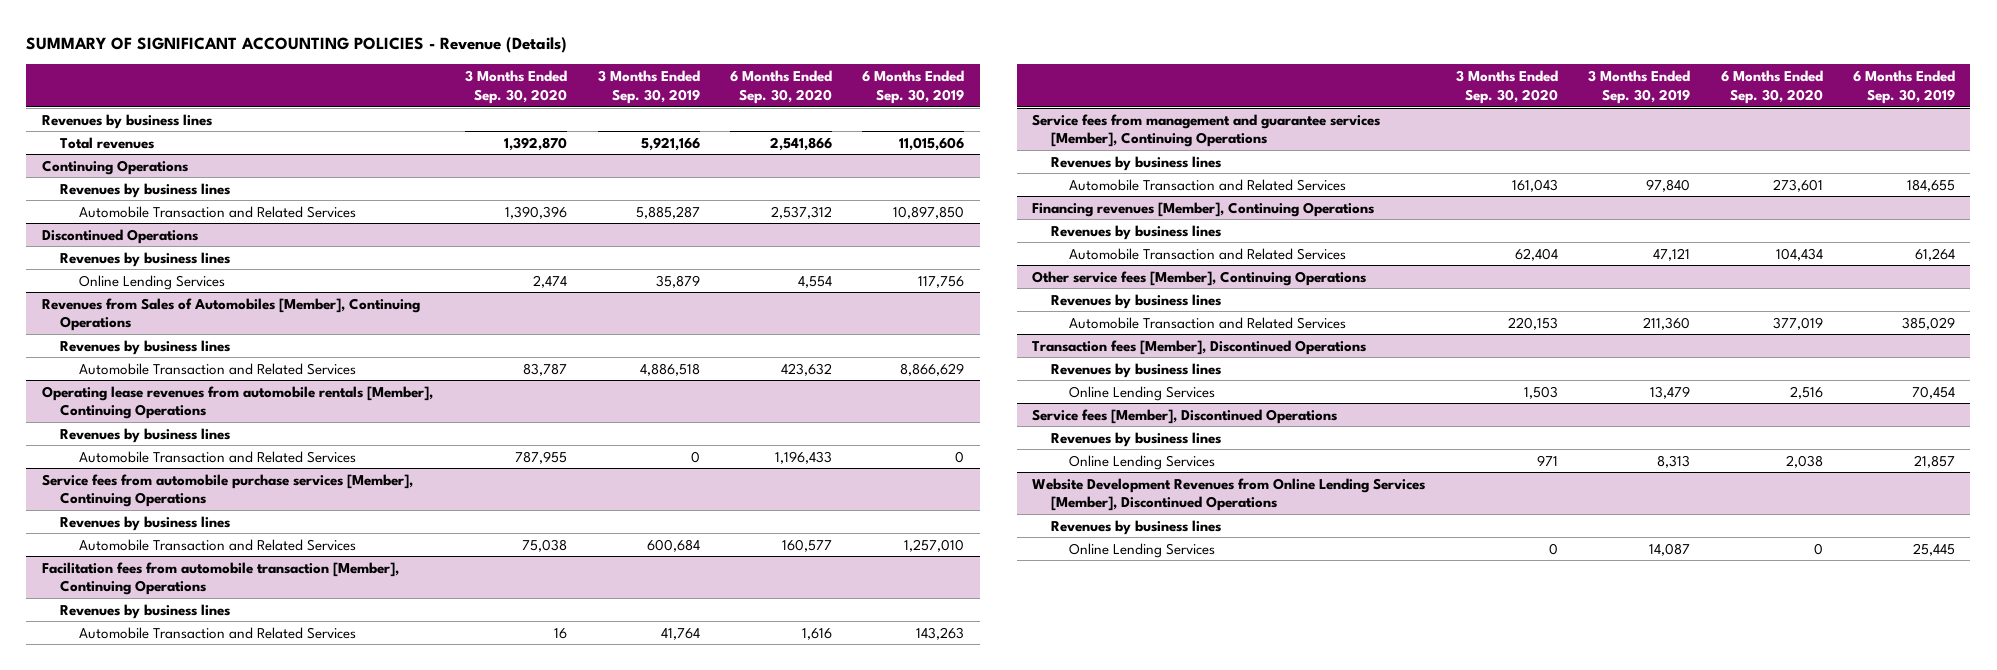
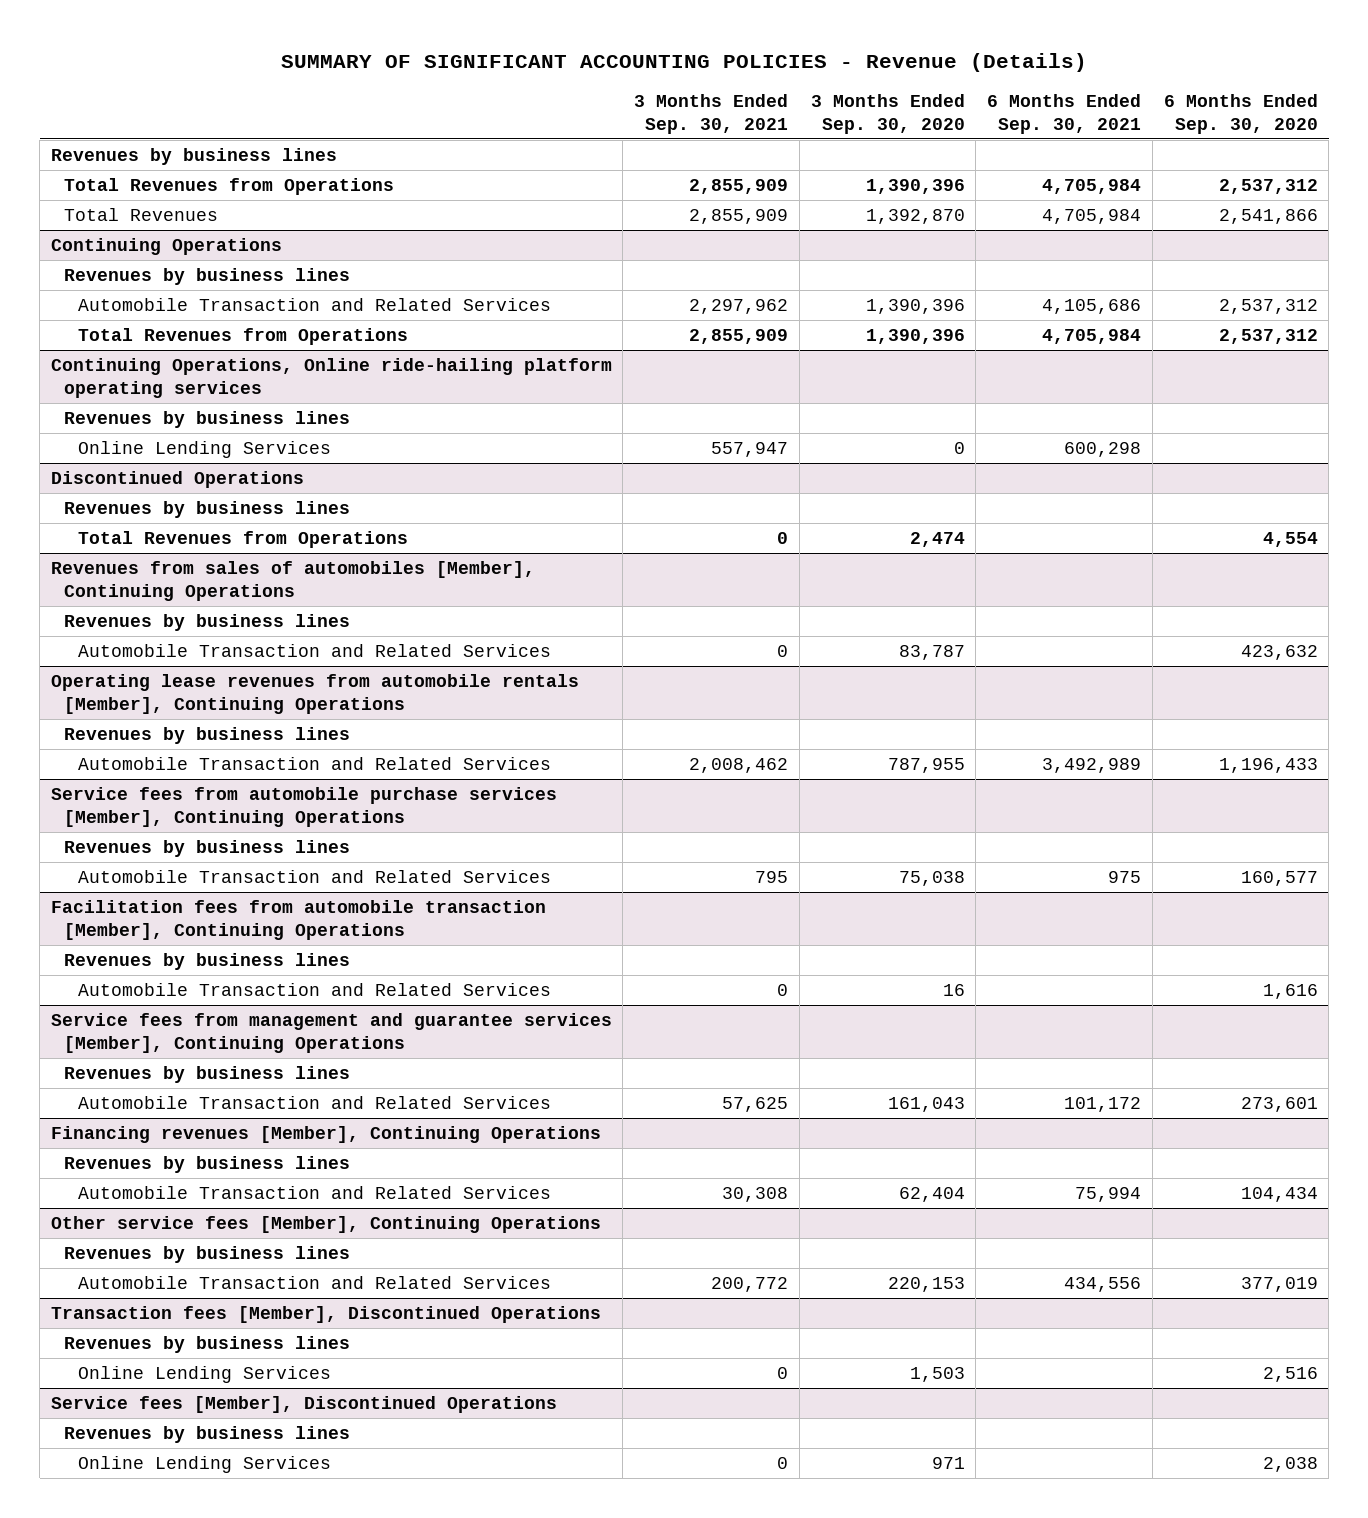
[597,70,700,104] 3 Months Ended Sep. 30, 2019 -> none
[862,70,965,104] 6 Months Ended Sep. 30, 2019 -> none
none -> [634,93,789,134] 3 Months Ended Sep. 30, 2021
none -> [987,93,1142,134] 6 Months Ended Sep. 30, 2021
none -> [64,178,395,196] Total Revenues from Operations
[60,136,155,149] Total revenues -> [64,208,219,222] Total Revenues
none -> [78,328,409,346] Total Revenues from Operations
none -> [50,358,612,398] Continuing Operations, Online ride-hailing platform operating services
none -> [64,411,351,429] Revenues by business lines
none -> [78,441,332,459] Online Lending Services
[78,274,225,290] Online Lending Services -> [78,531,409,549] Total Revenues from Operations
[41,297,420,332] Revenues from Sales of Automobiles [Member], Continuing Operations -> [50,561,535,601] Revenues from sales of automobiles [Member], Continuing Operations
[1032,477,1426,512] Website Development Revenues from Online Lending Services [Member], Discontinued Operations -> none
[1050,519,1221,535] Revenues by business lines -> none
[1069,542,1216,558] Online Lending Services -> none

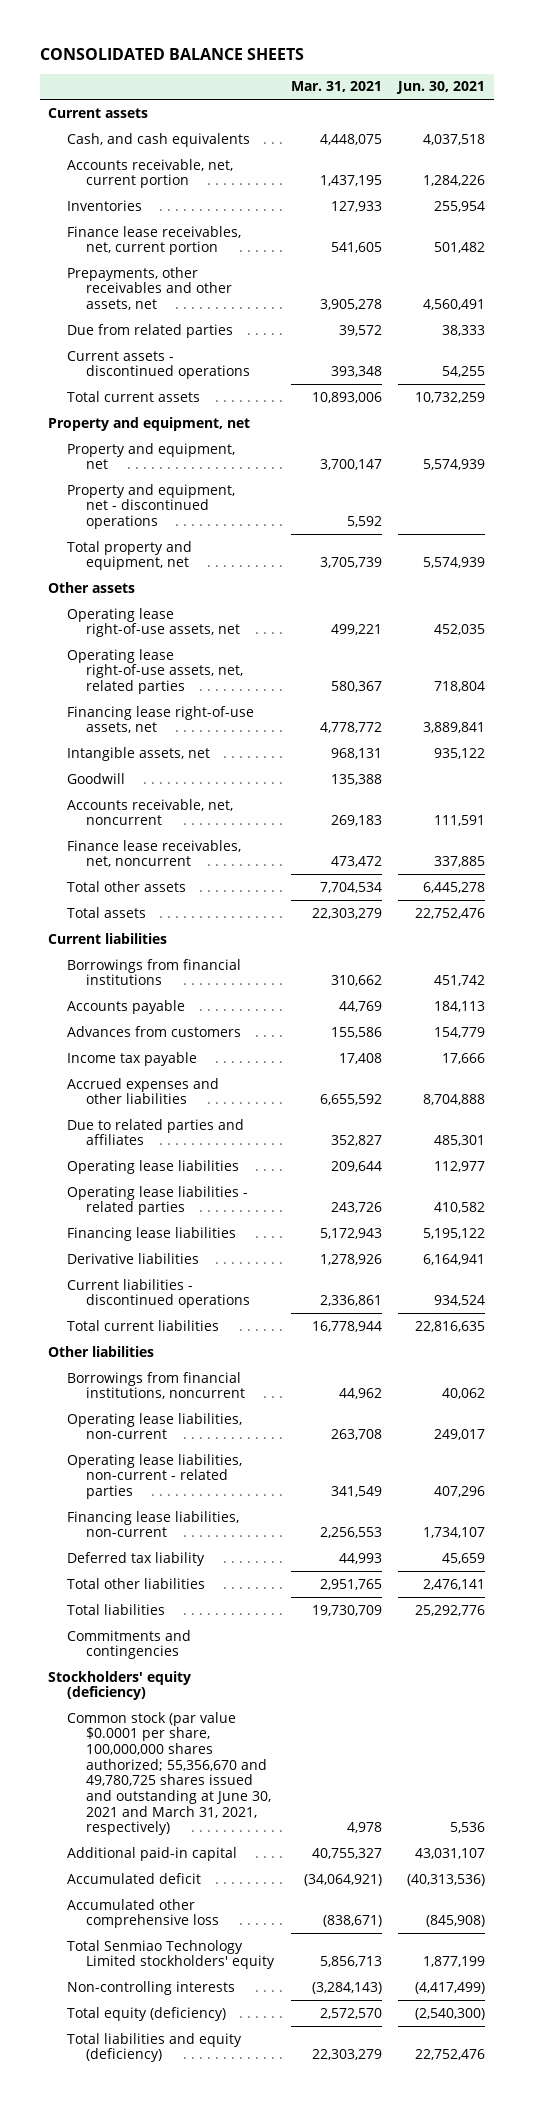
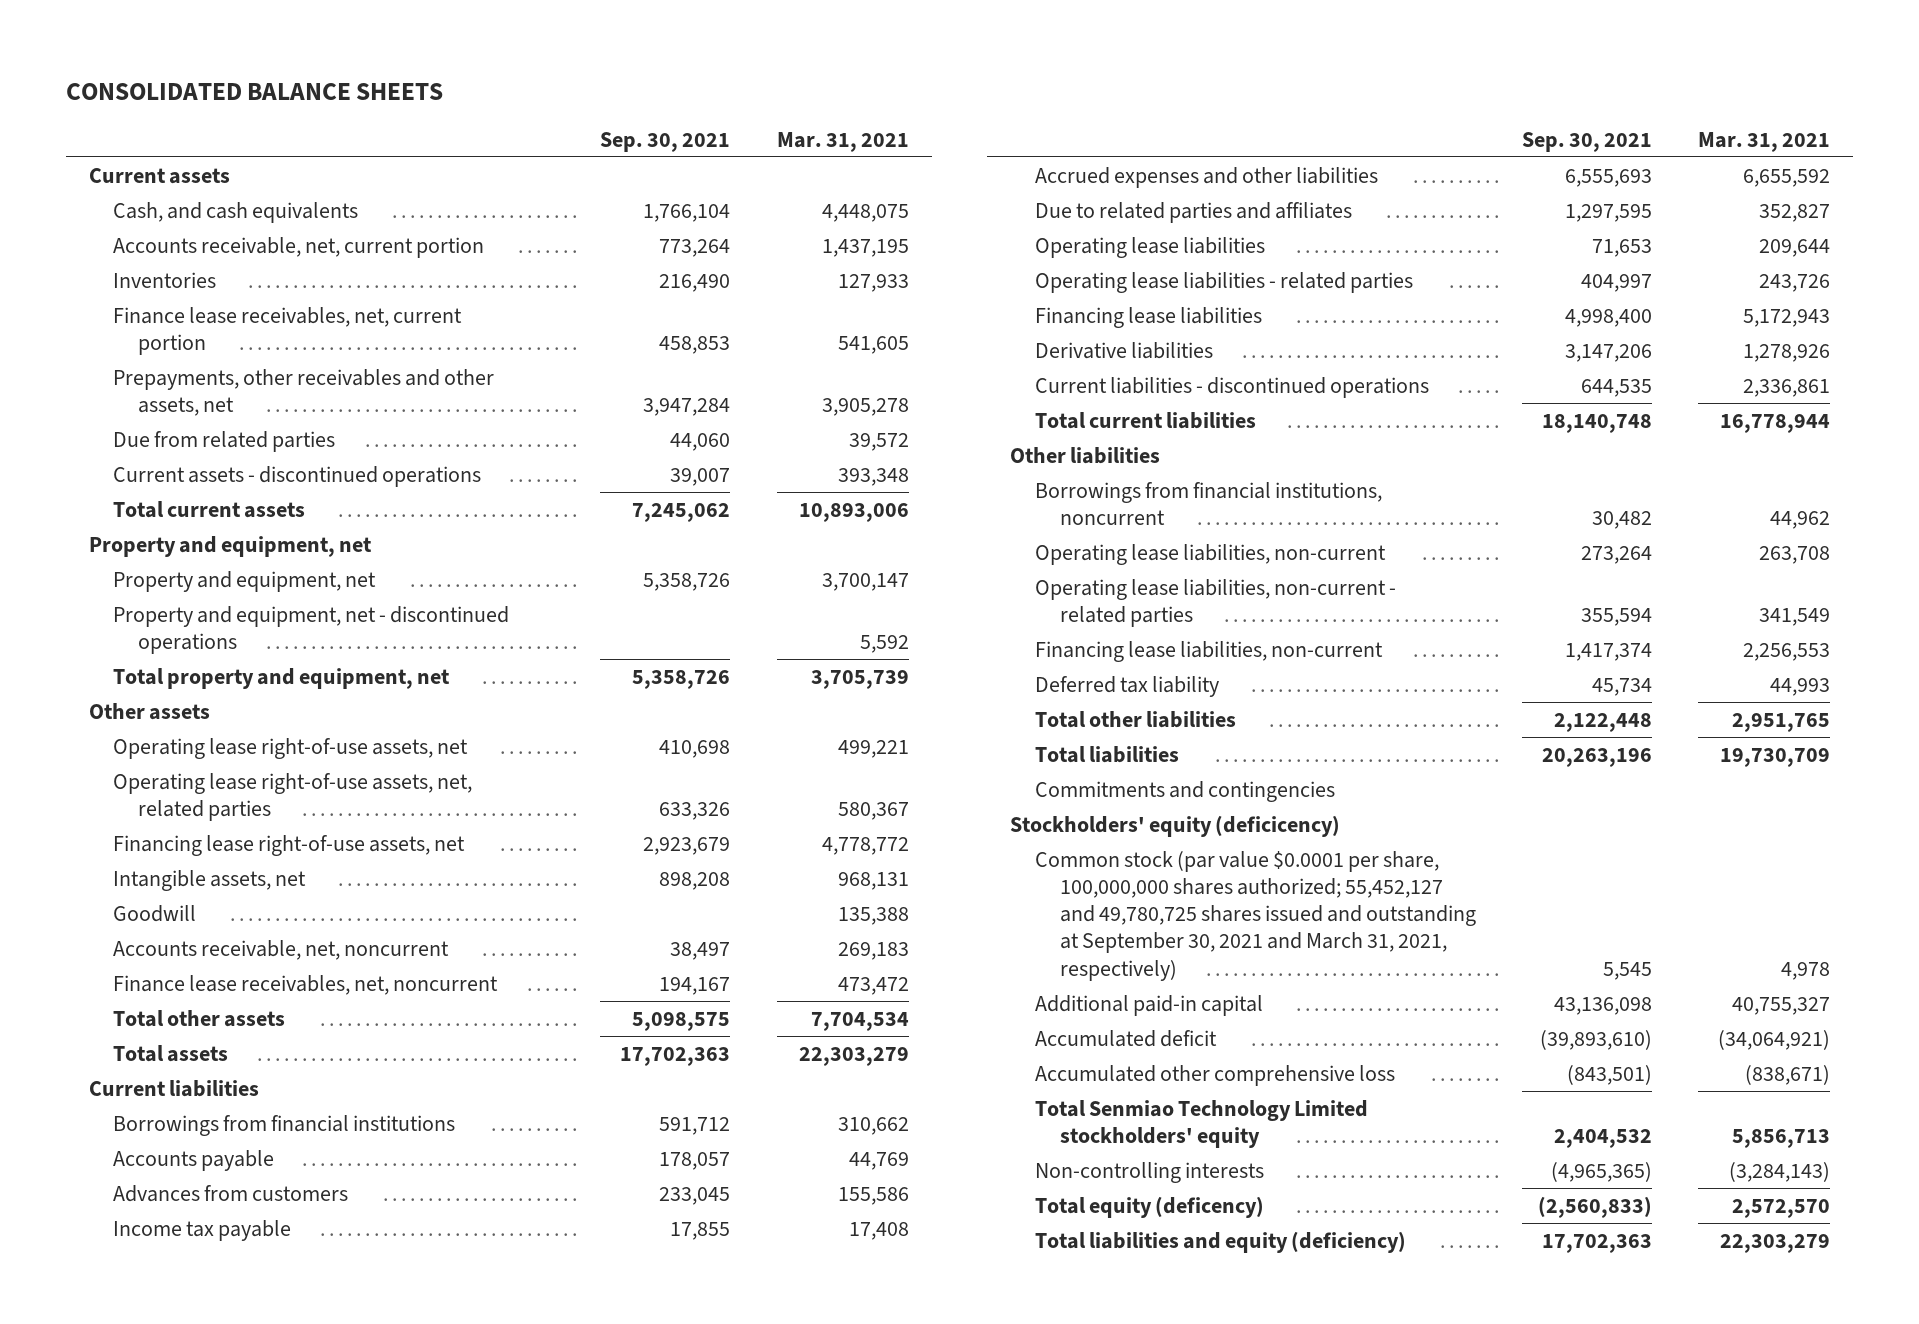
[396,81,486,95] Jun. 30, 2021 -> none
none -> [600,131,731,152] Sep. 30, 2021
[47,1670,191,1701] Stockholders' equity (deficiency) -> [1010,814,1341,837] Stockholders' equity (deficicency)
[67,1711,272,1836] Common stock (par value $0.0001 per share, 100,000,000 shares authorized; 55,356,670 and 49,780,725 shares issued and outstanding at June 30, 2021 and March 31, 2021, respectively) -> [1034,850,1476,981] Common stock (par value $0.0001 per share, 100,000,000 shares authorized; 55,452,127 and 49,780,725 shares issued and outstanding at September 30, 2021 and March 31, 2021, respectively)
[67,2006,227,2021] Total equity (deficiency) -> [1034,1195,1264,1218] Total equity (deficency)

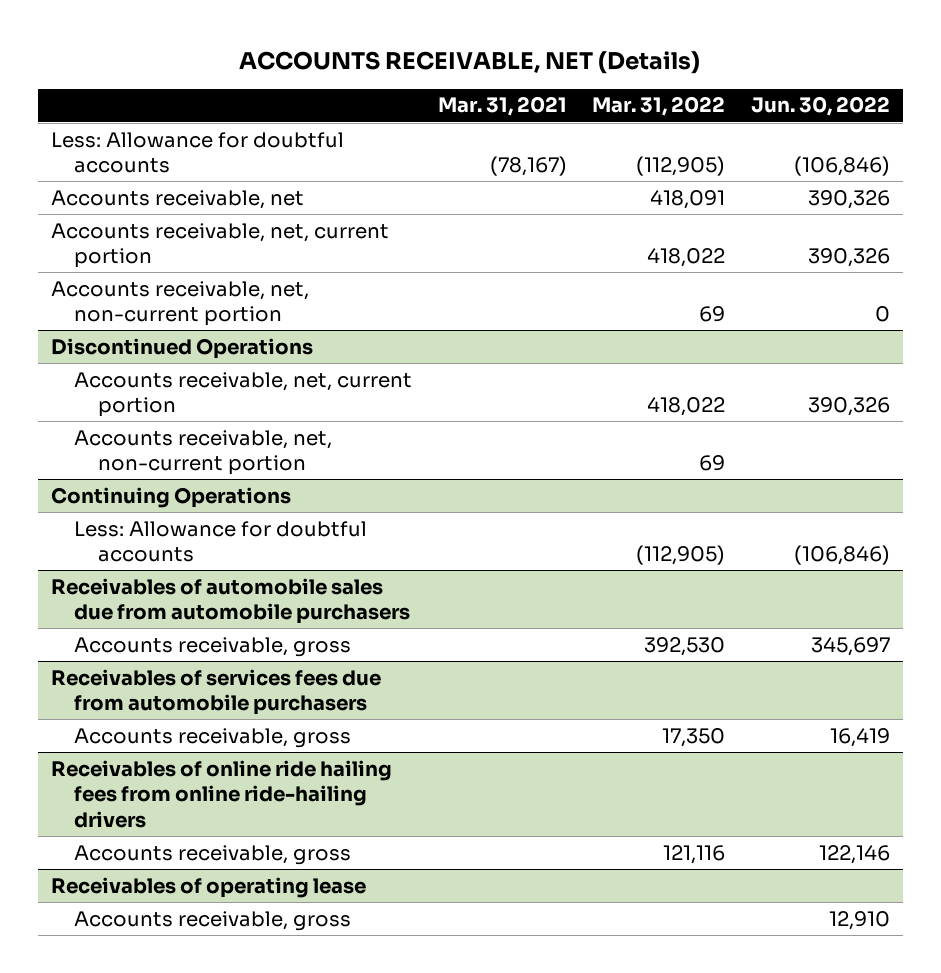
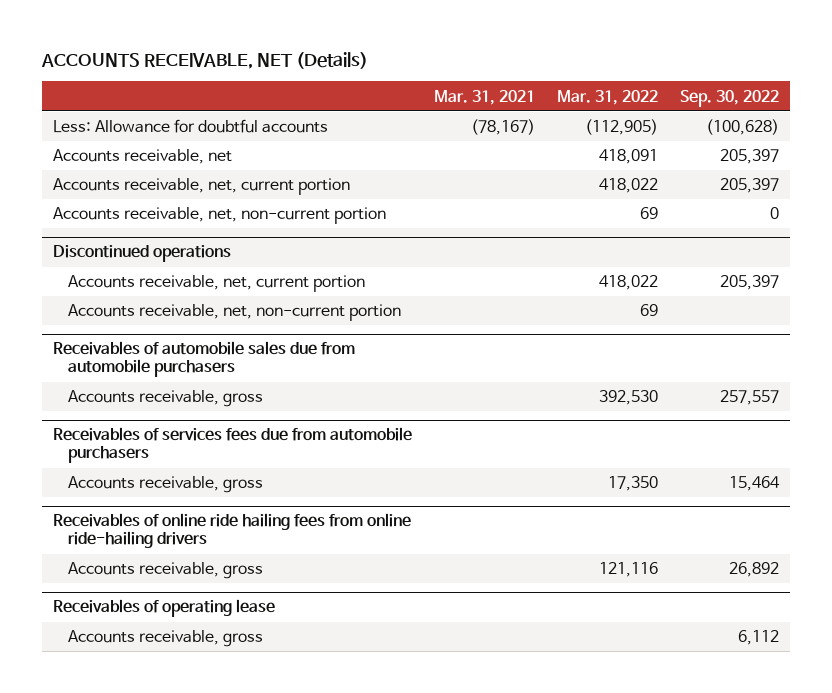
[750,96,890,117] Jun. 30, 2022 -> none
none -> [679,89,779,107] Sep. 30, 2022
[50,337,313,359] Discontinued Operations -> [53,245,232,263] Discontinued operations
[50,486,291,508] Continuing Operations -> none
[74,520,368,563] Less: Allowance for doubtful accounts -> none

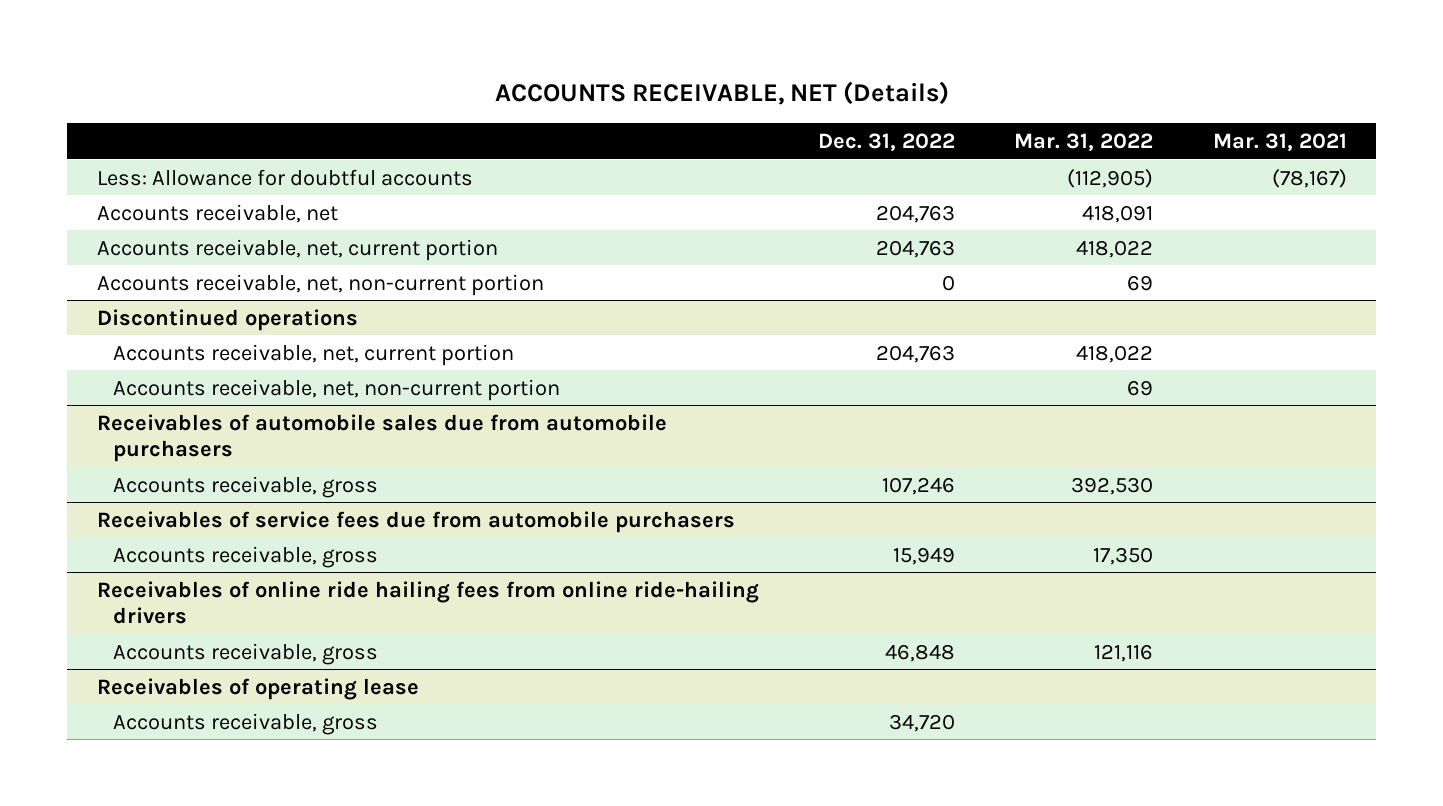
[679,89,779,107] Sep. 30, 2022 -> none
none -> [817,133,955,152] Dec. 31, 2022
[53,427,413,464] Receivables of services fees due from automobile purchasers -> [96,510,735,533] Receivables of service fees due from automobile purchasers

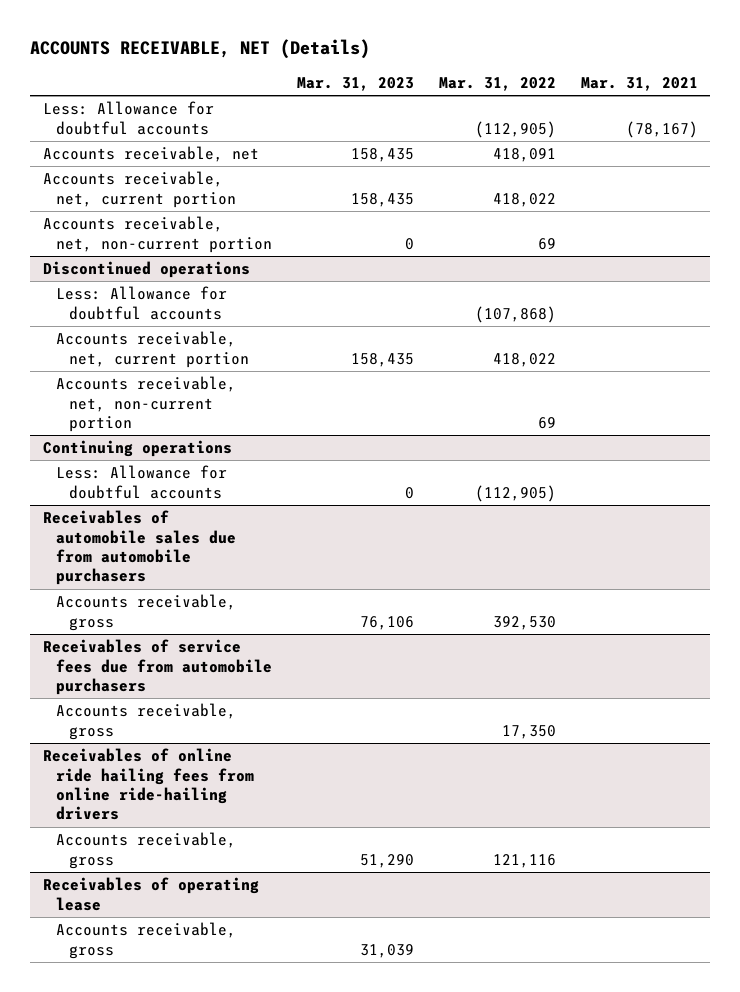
[817,133,955,152] Dec. 31, 2022 -> none
none -> [296,76,414,91] Mar. 31, 2023
none -> [55,286,227,320] Less: Allowance for doubtful accounts
none -> [42,440,232,458] Continuing operations
none -> [55,465,227,499] Less: Allowance for doubtful accounts

